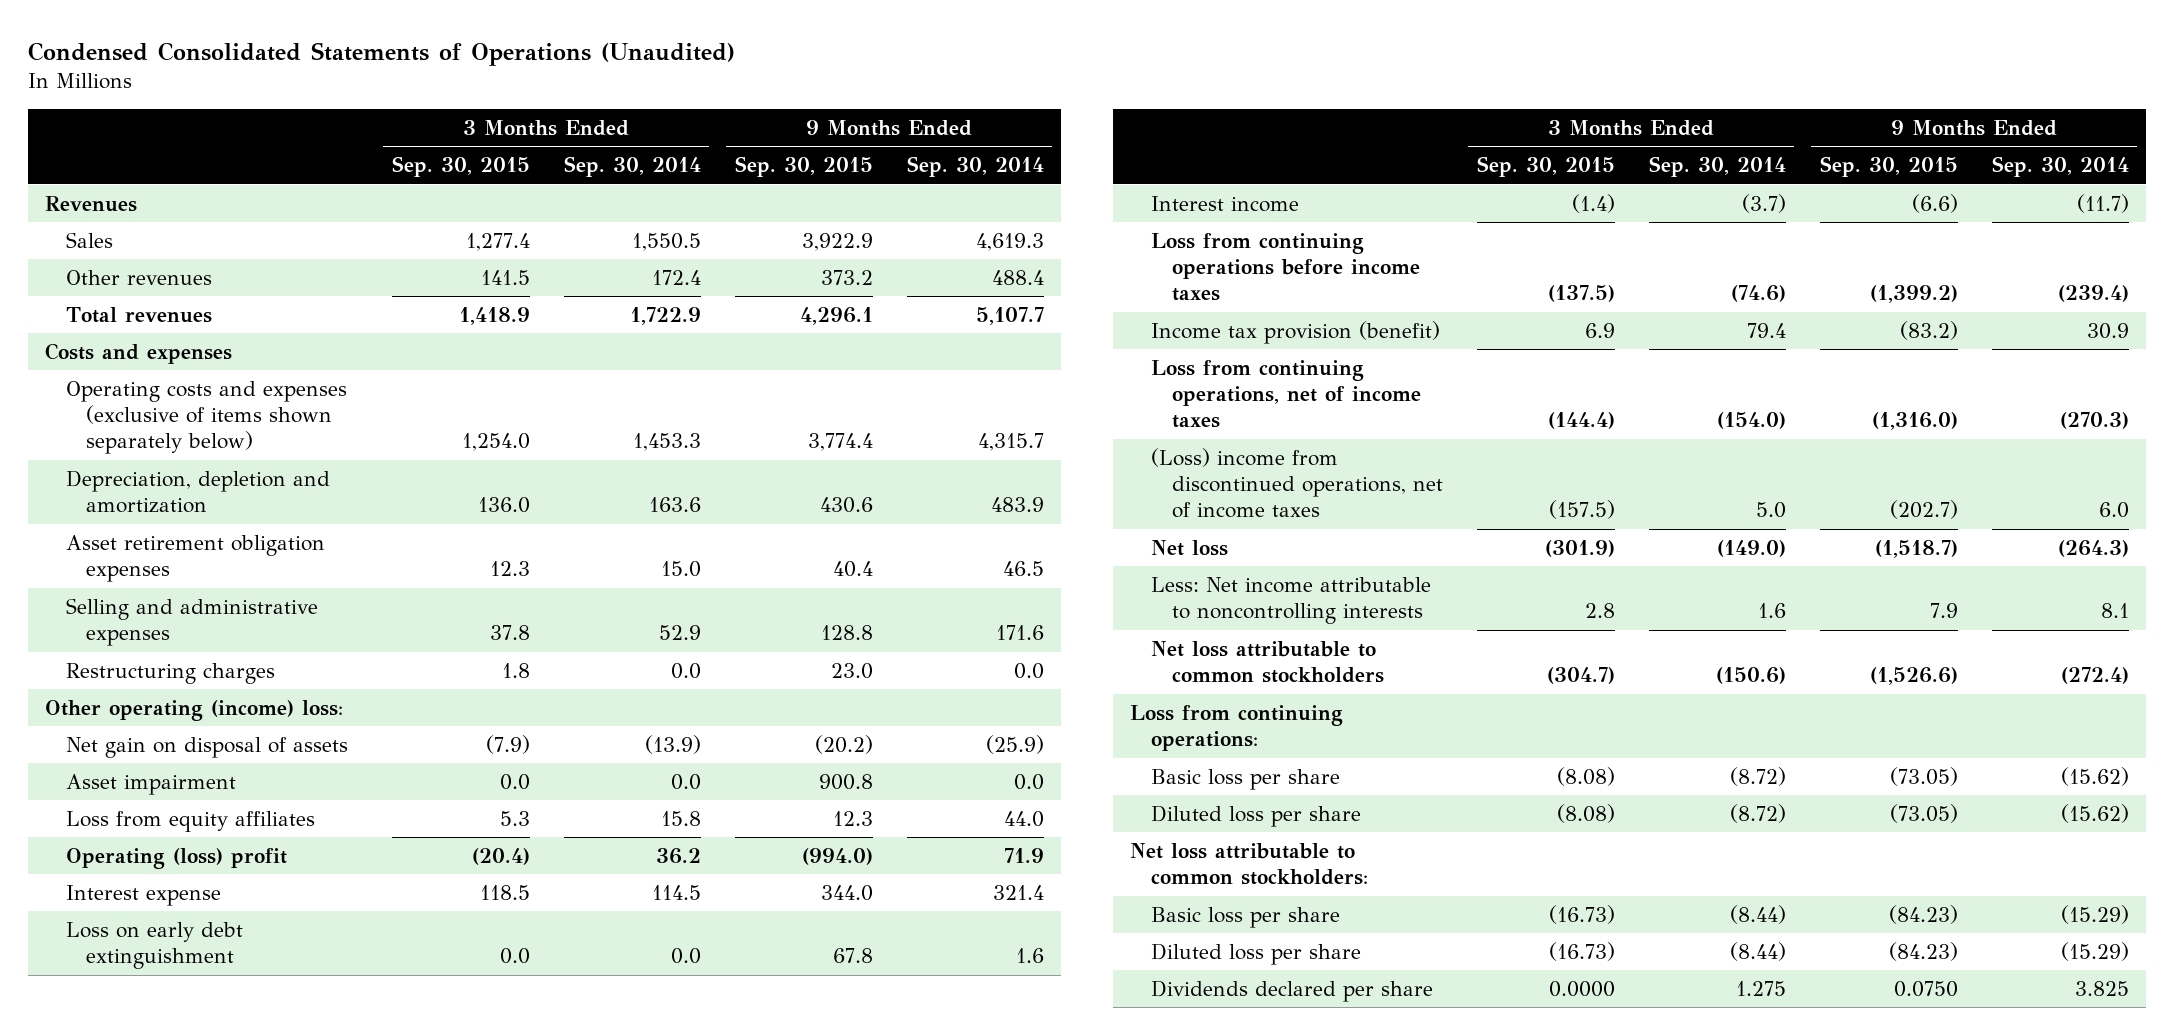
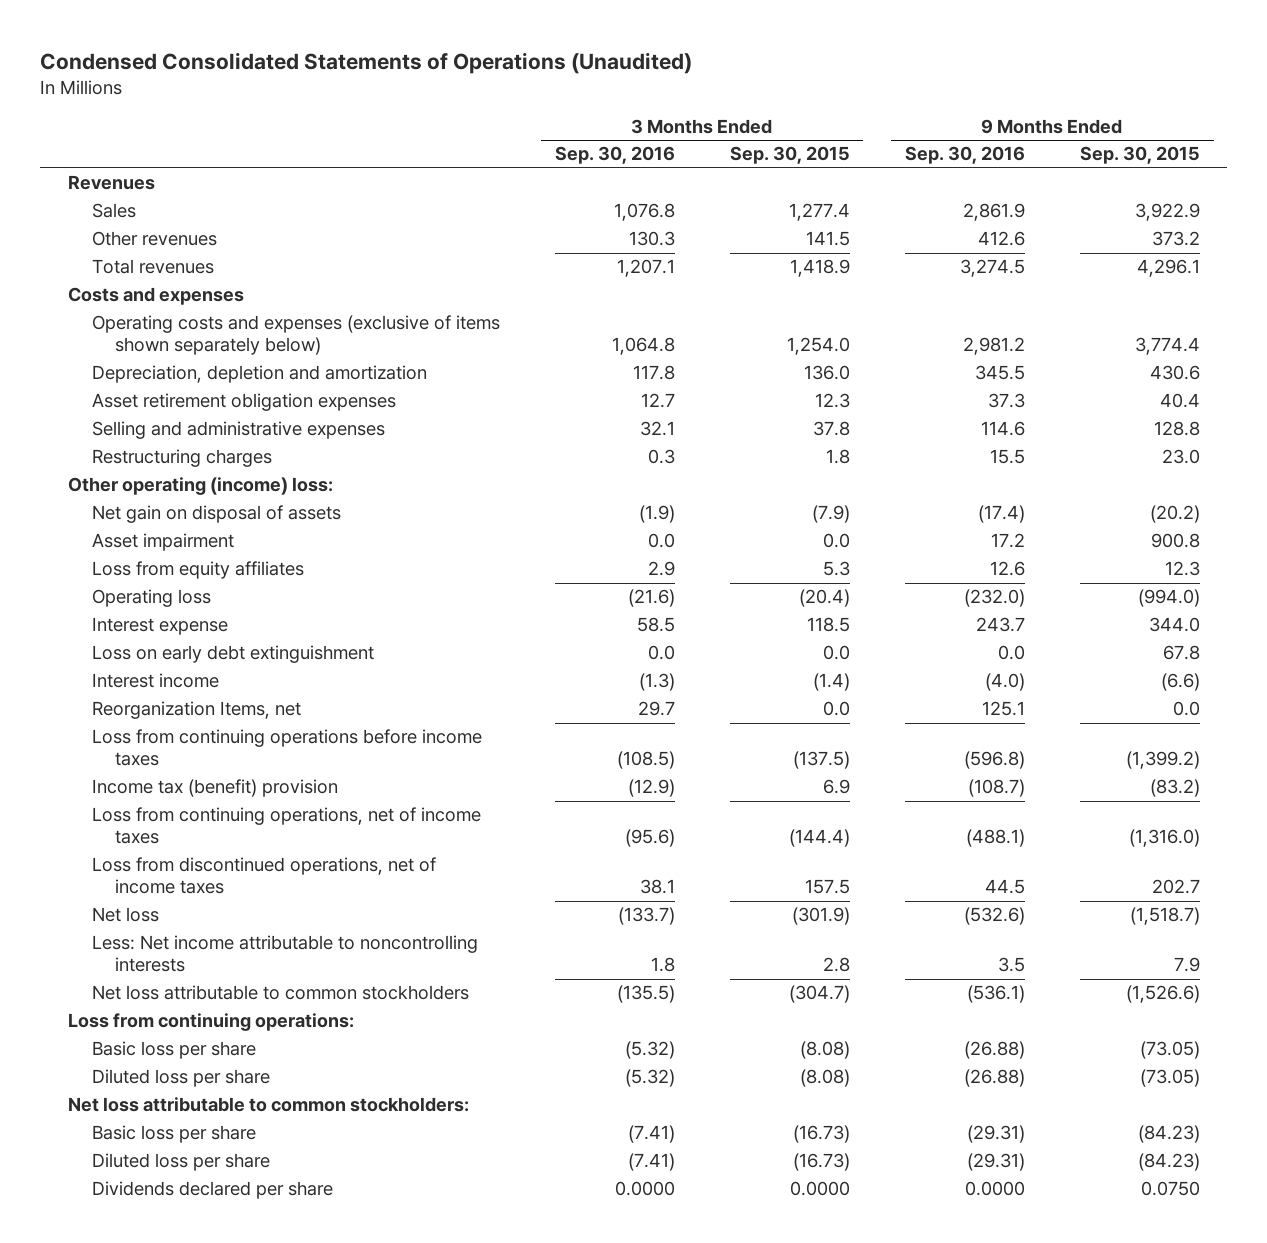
[563,156,701,178] Sep. 30, 2014 -> none
[906,156,1044,178] Sep. 30, 2014 -> none
none -> [554,146,675,165] Sep. 30, 2016
none -> [904,146,1025,165] Sep. 30, 2016
[65,847,287,869] Operating (loss) profit -> [91,589,211,608] Operating loss
none -> [91,701,301,720] Reorganization Items, net
[1150,320,1440,344] Income tax provision (benefit) -> [91,779,338,798] Income tax (benefit) provision
[1150,447,1443,519] (Loss) income from discontinued operations, net of income taxes -> [91,857,436,895] Loss from discontinued operations, net of income taxes
[1548,500,1615,520] (157.5) -> [804,879,850,895] 157.5
[1889,500,1958,520] (202.7) -> [1151,879,1200,895] 202.7

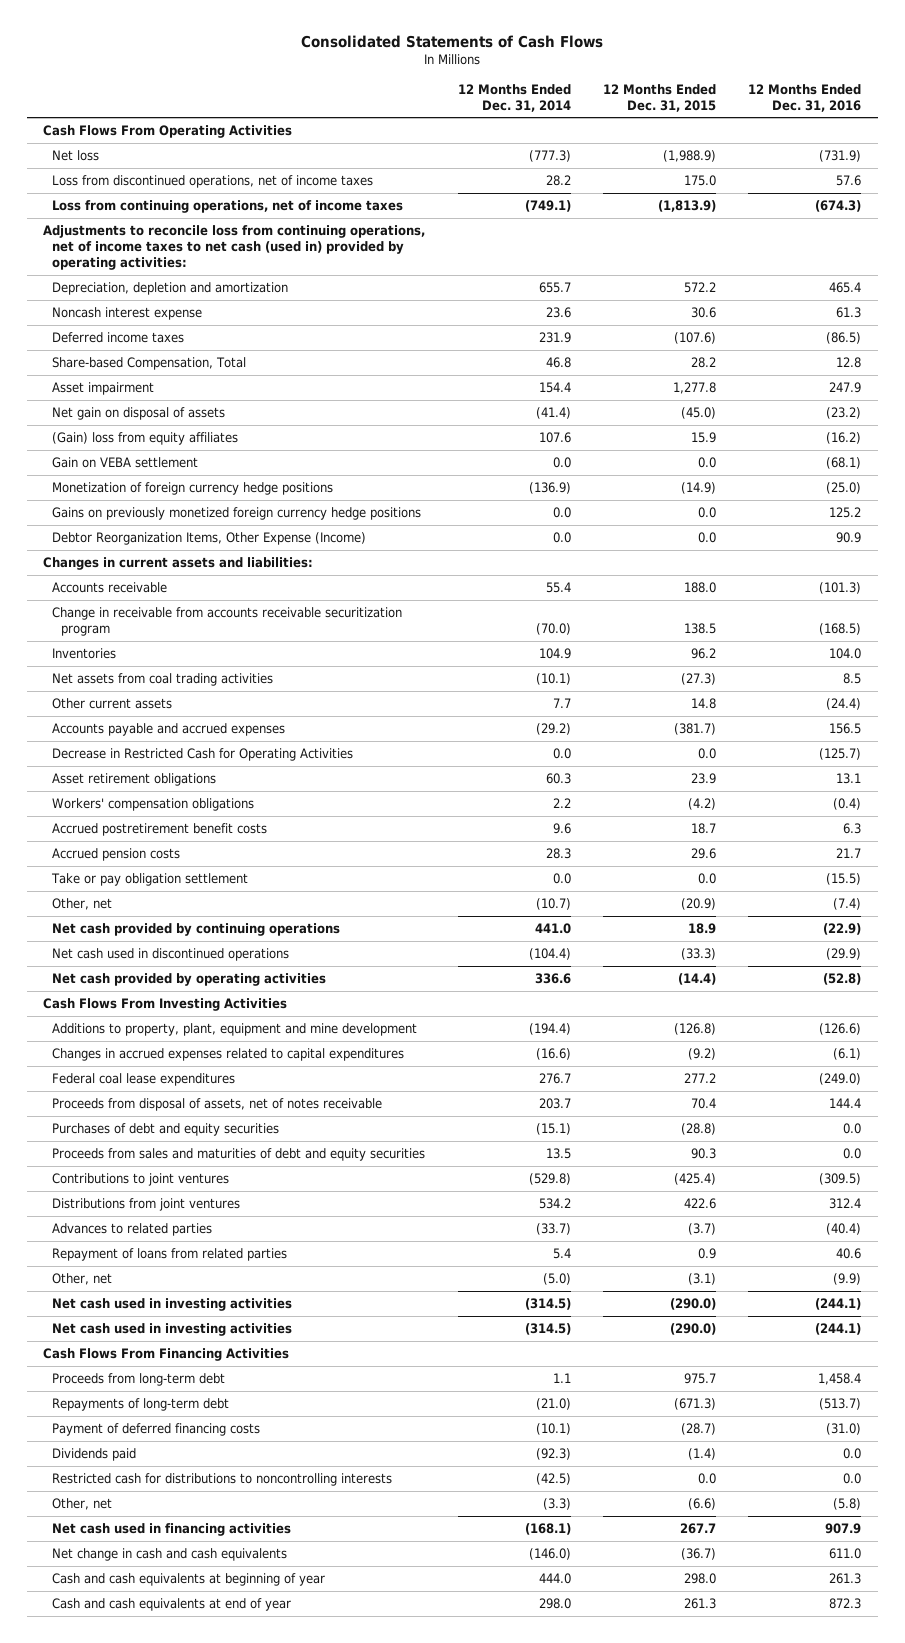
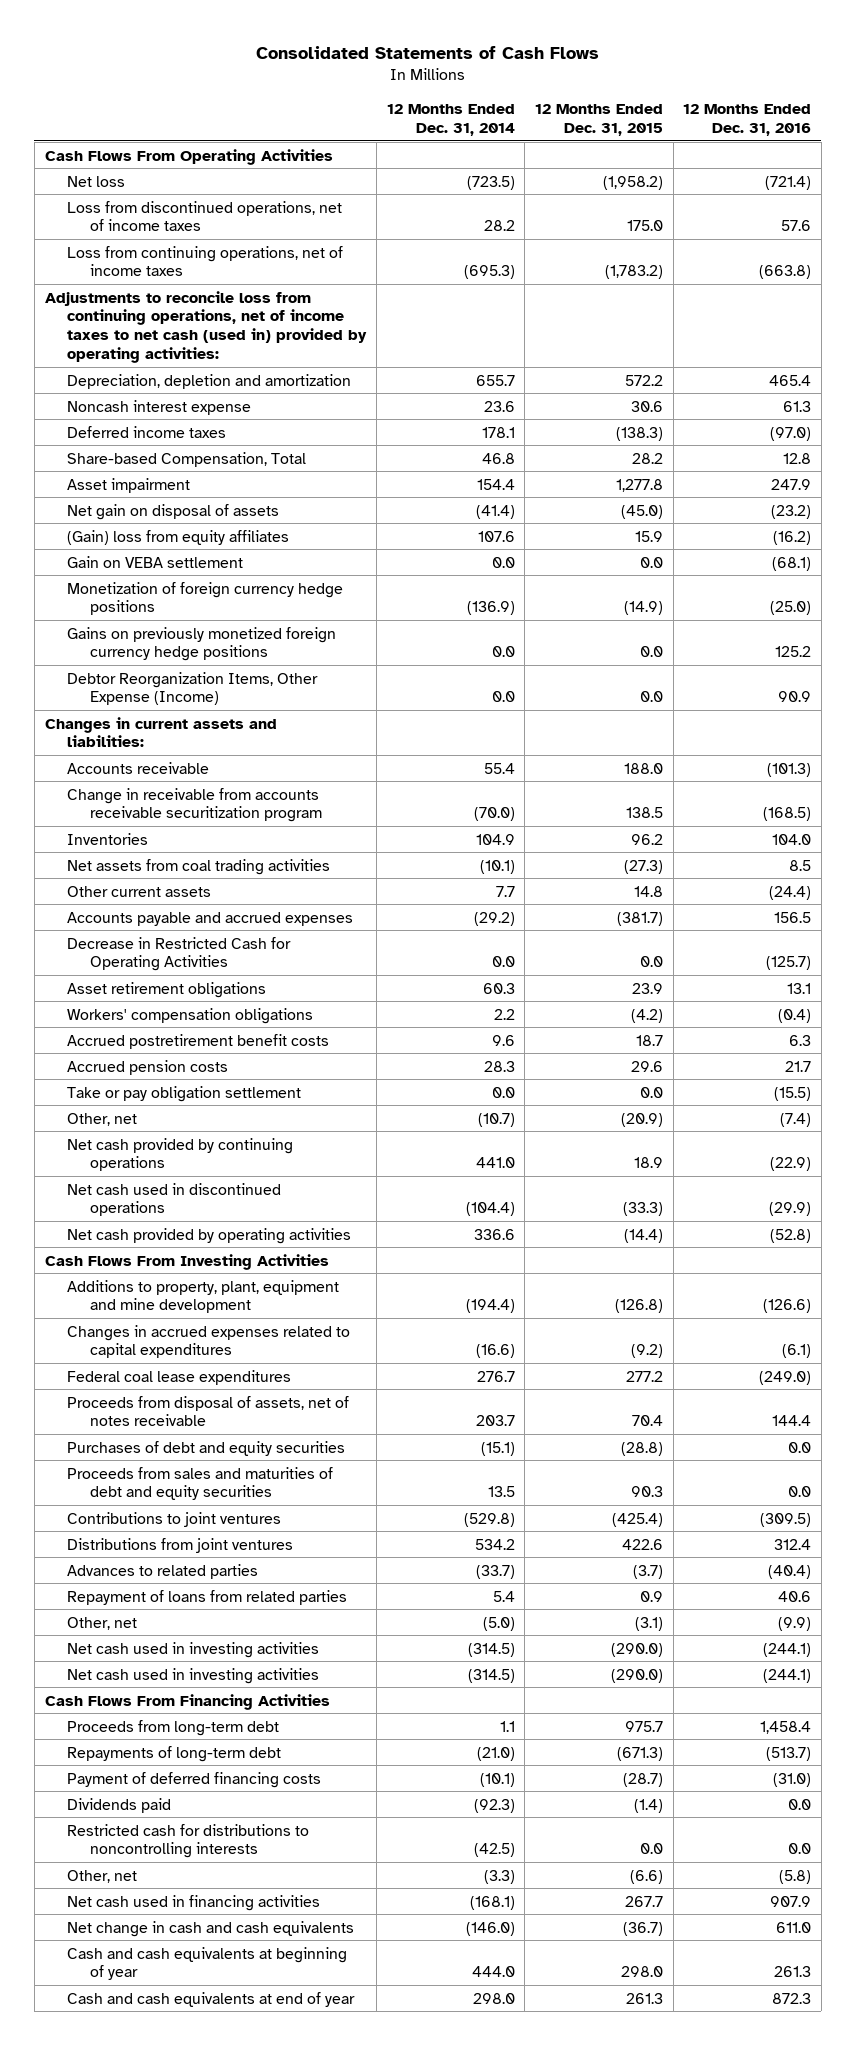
[528,150,571,163] (777.3) -> [466,175,515,190] (723.5)
[662,150,716,163] (1,988.9) -> [602,175,663,190] (1,958.2)
[819,150,862,163] (731.9) -> [765,175,812,190] (721.4)
[524,200,571,213] (749.1) -> [463,265,515,280] (695.3)
[657,200,716,213] (1,813.9) -> [604,265,663,280] (1,783.2)
[815,200,862,213] (674.3) -> [759,265,812,280] (663.8)
[538,332,571,344] 231.9 -> [481,426,515,438] 178.1
[673,332,716,345] (107.6) -> [615,426,663,441] (138.3)
[826,332,862,345] (86.5) -> [770,426,812,441] (97.0)

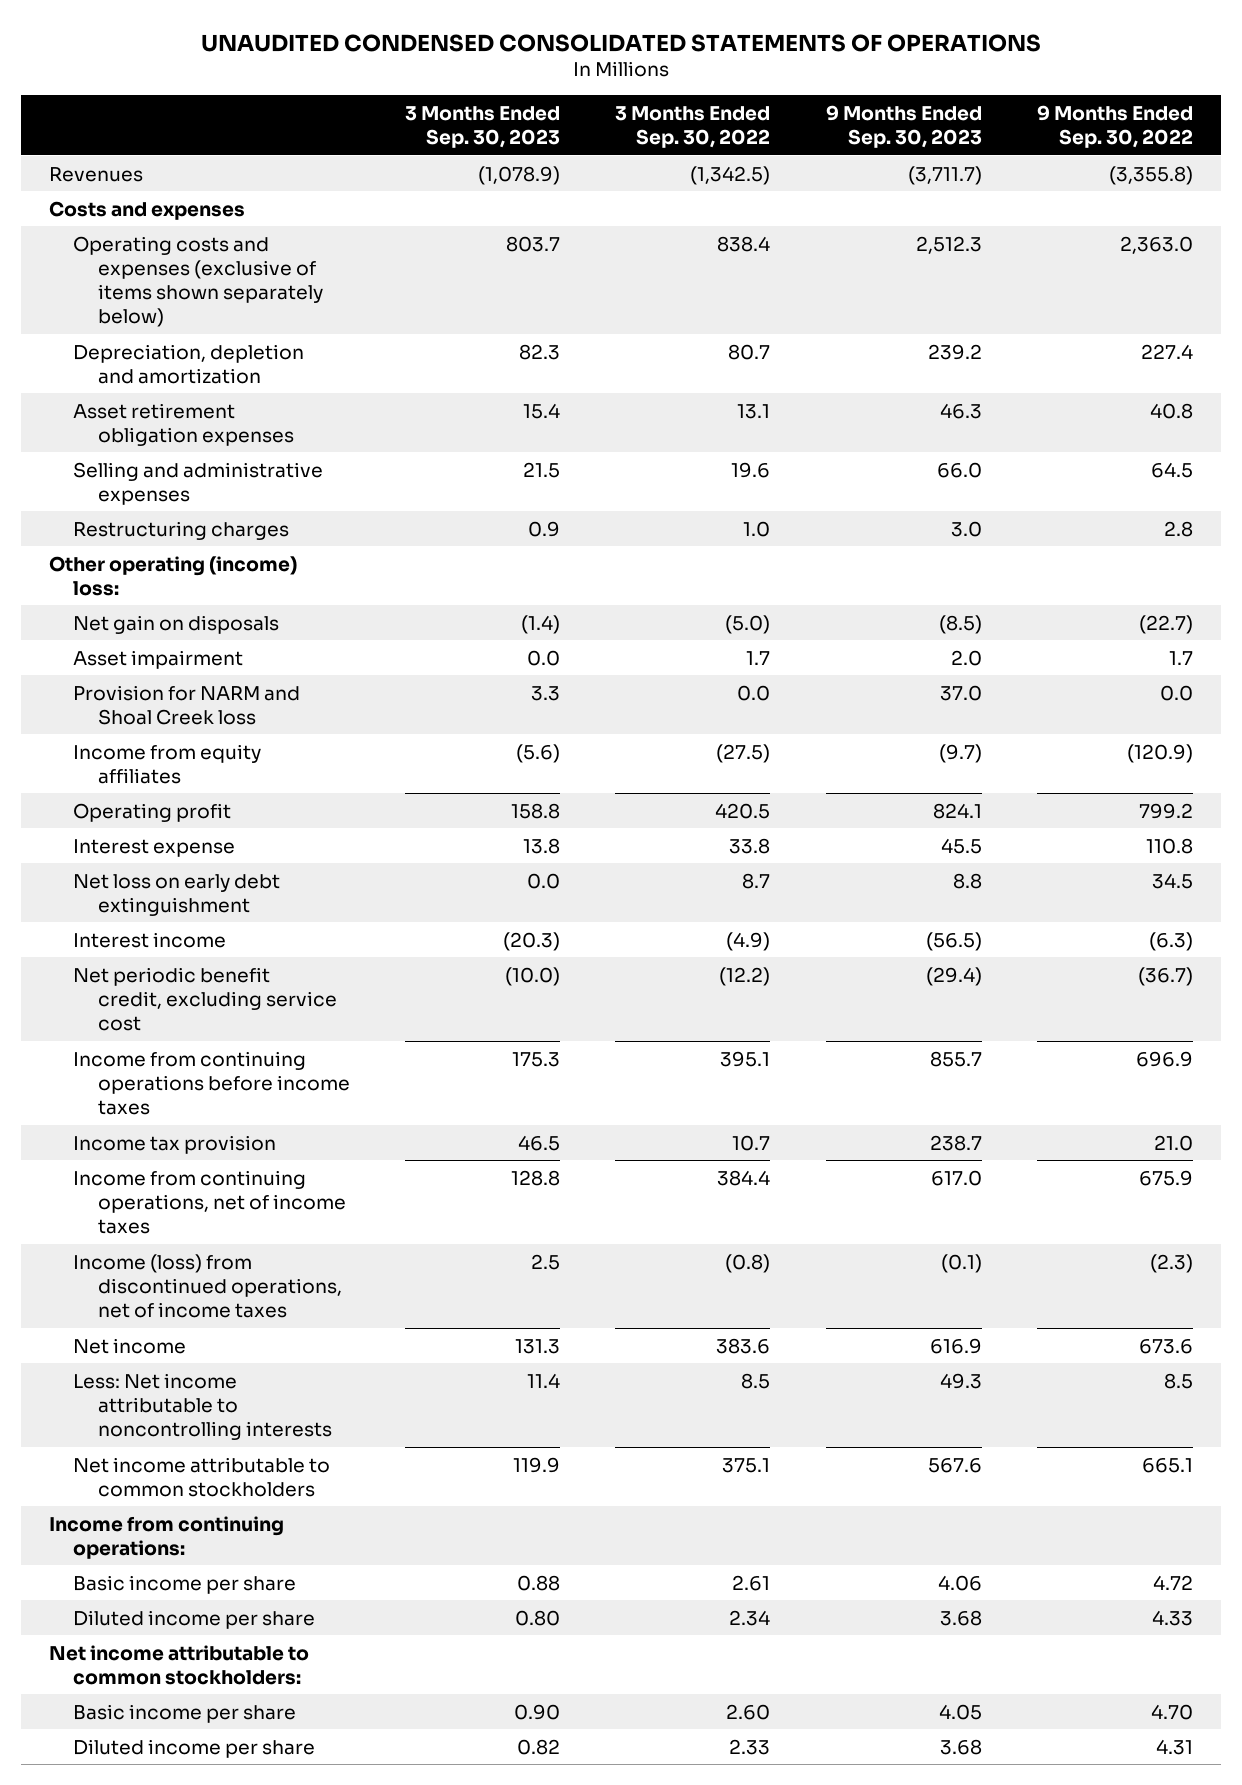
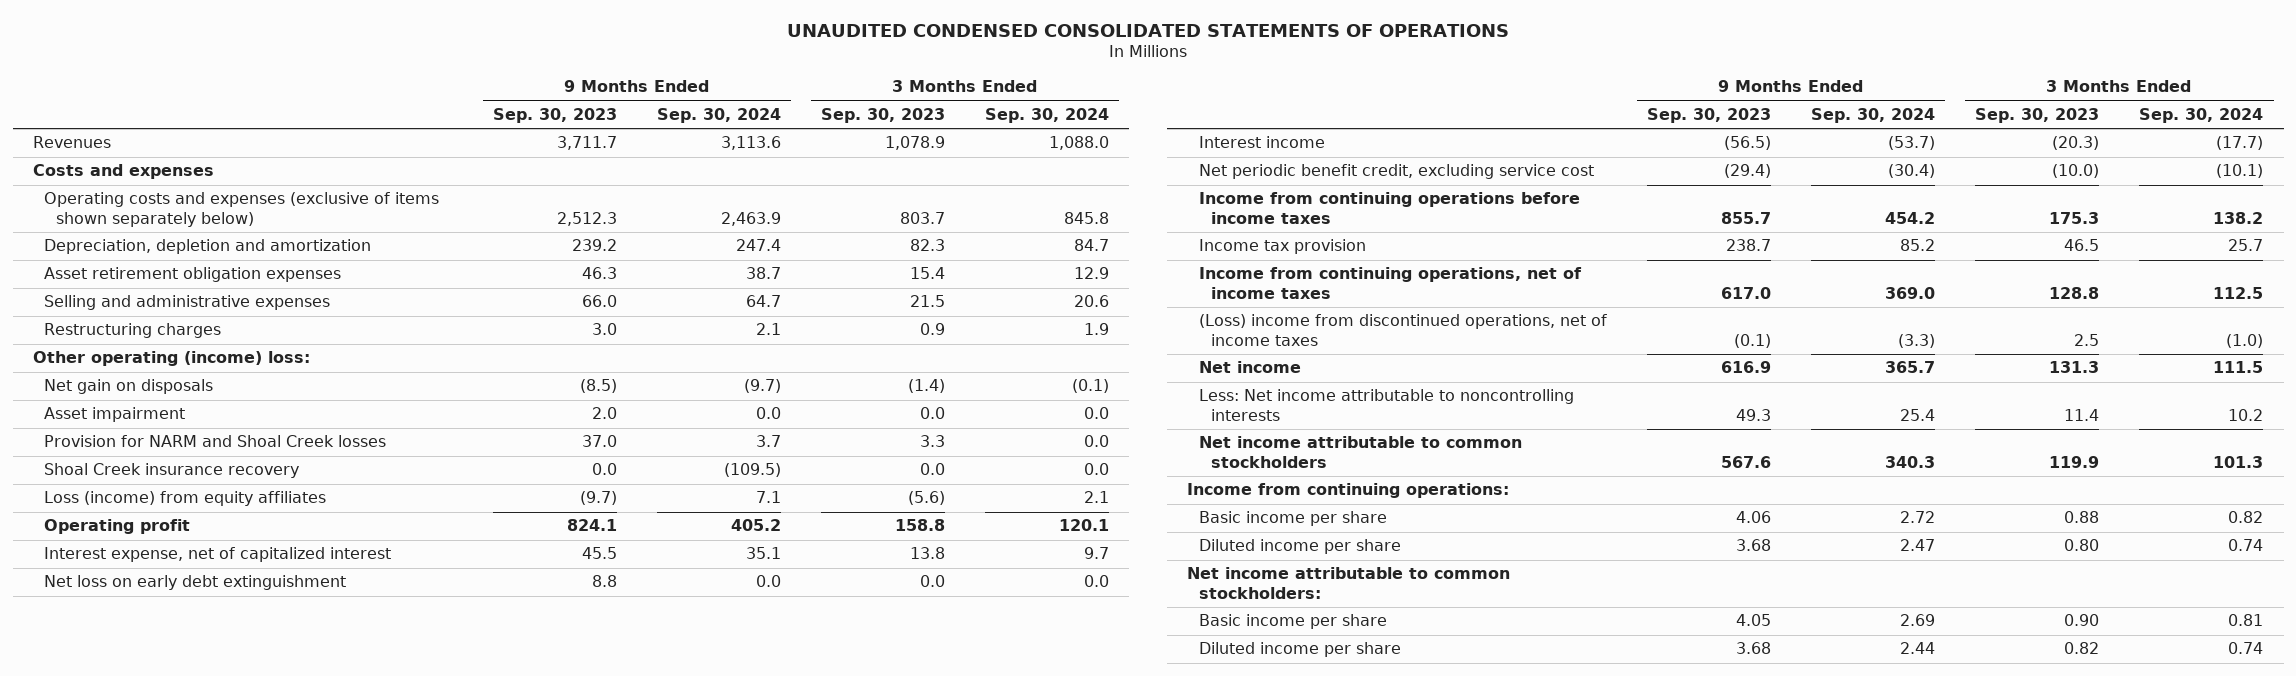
[615,105,771,149] 3 Months Ended Sep. 30, 2022 -> none
[1036,104,1193,149] 9 Months Ended Sep. 30, 2022 -> none
none -> [656,107,781,123] Sep. 30, 2024
none -> [984,107,1109,123] Sep. 30, 2024
[478,165,561,185] (1,078.9) -> [884,136,945,151] 1,078.9
[907,165,982,185] (3,711.7) -> [556,136,617,151] 3,711.7
[73,684,301,725] Provision for NARM and Shoal Creek loss -> [44,435,387,448] Provision for NARM and Shoal Creek losses
none -> [44,463,300,479] Shoal Creek insurance recovery
[73,743,262,784] Income from equity affiliates -> [44,491,327,507] Loss (income) from equity affiliates
[73,838,236,857] Interest expense -> [44,547,392,563] Interest expense, net of capitalized interest
[73,1253,342,1318] Income (loss) from discontinued operations, net of income taxes -> [1199,314,1608,347] (Loss) income from discontinued operations, net of income taxes

